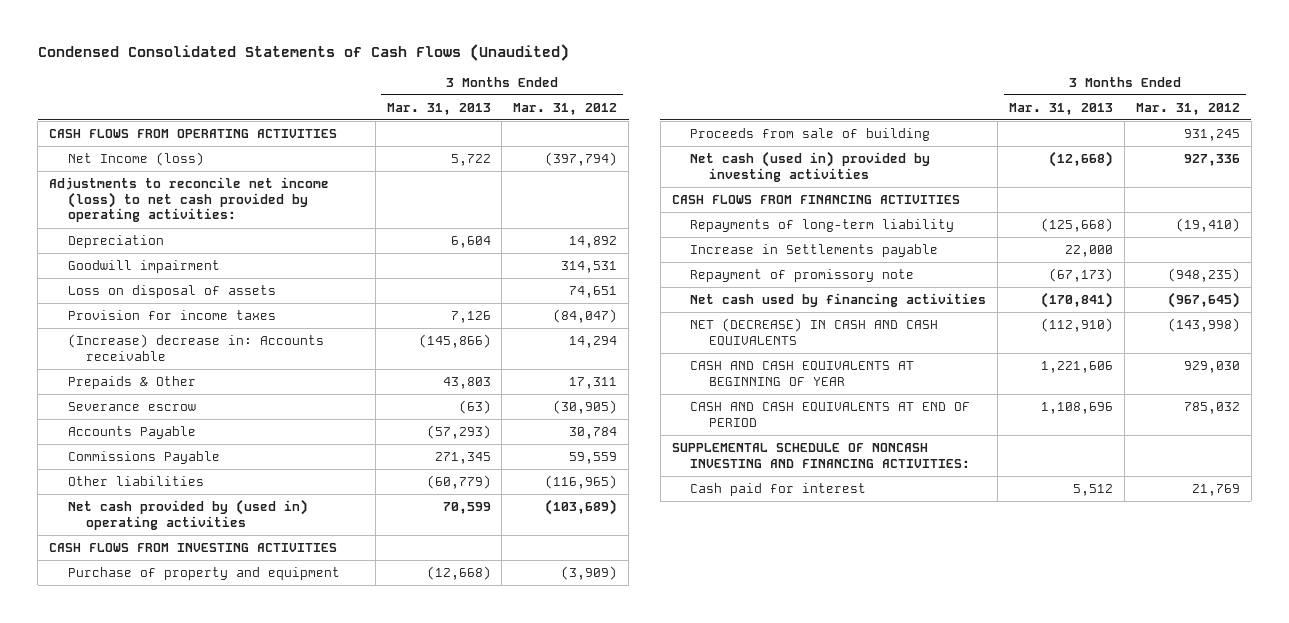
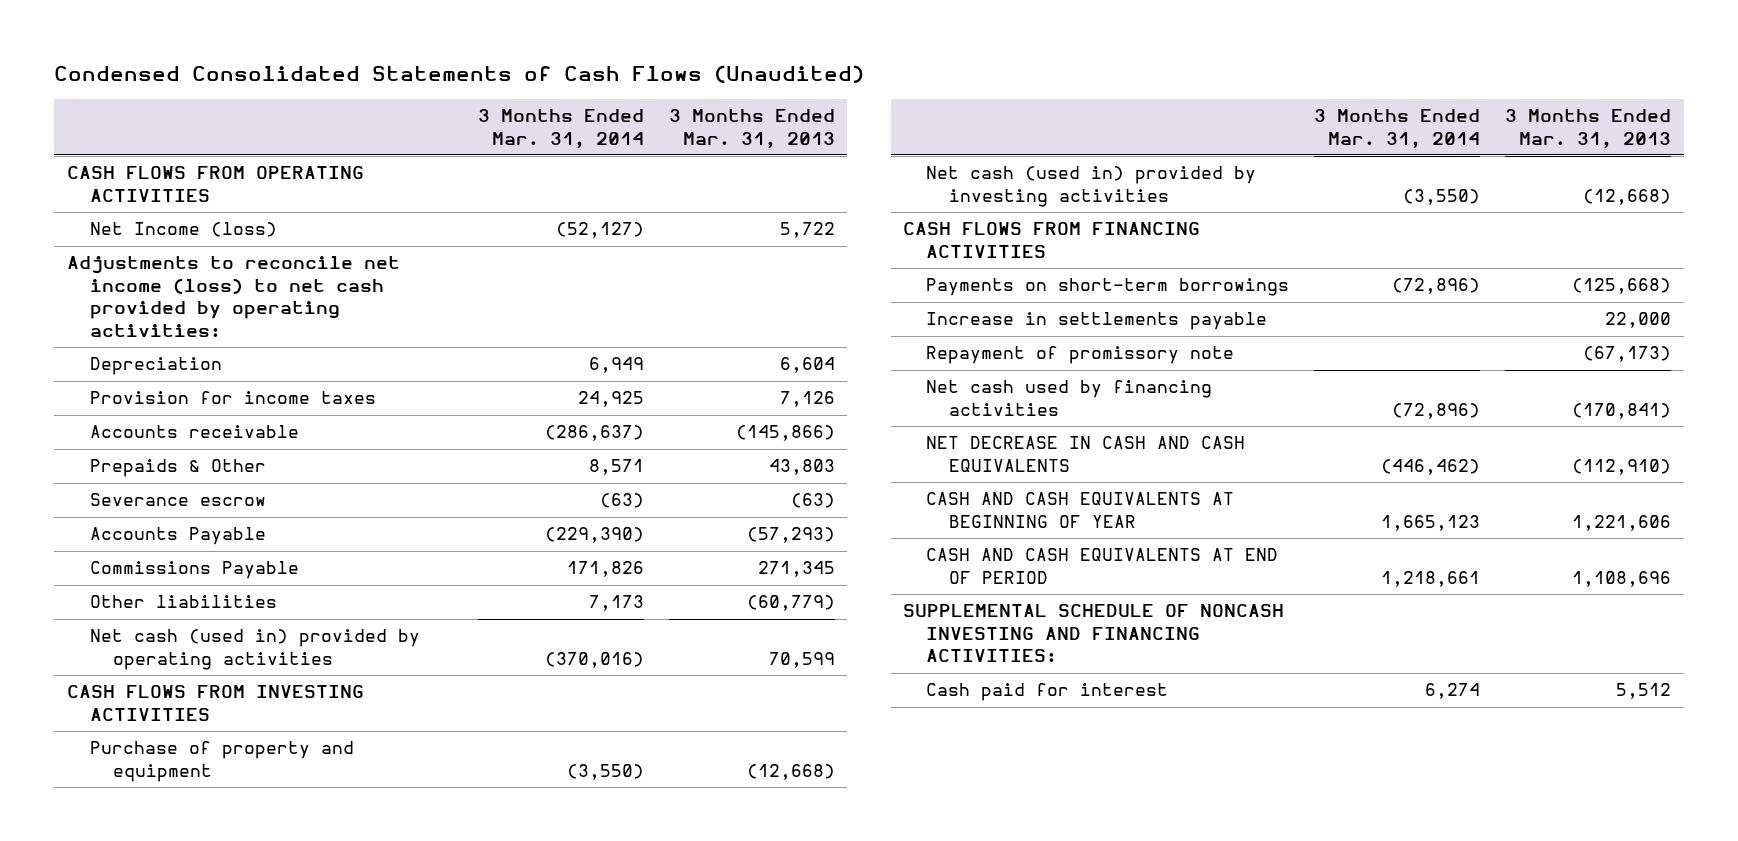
[513,102,618,115] Mar. 31, 2012 -> none
none -> [477,109,644,149] 3 Months Ended Mar. 31, 2014
[67,259,220,273] Goodwill impairment -> none
[67,284,276,298] Loss on disposal of assets -> none
[67,333,324,361] (Increase) decrease in: Accounts receivable -> [89,425,299,439] Accounts receivable
[67,498,308,530] Net cash provided by (used in) operating activities -> [89,629,420,670] Net cash (used in) provided by operating activities
[690,127,931,141] Proceeds from sale of building -> none
[690,218,955,232] Repayments of long-term liability -> [926,278,1290,297] Payments on short-term borrowings
[690,243,939,257] Increase in Settlements payable -> [926,312,1268,331] Increase in settlements payable
[690,317,939,346] NET (DECREASE) IN CASH AND CASH EQUIVALENTS -> [926,436,1246,472] NET DECREASE IN CASH AND CASH EQUIVALENTS

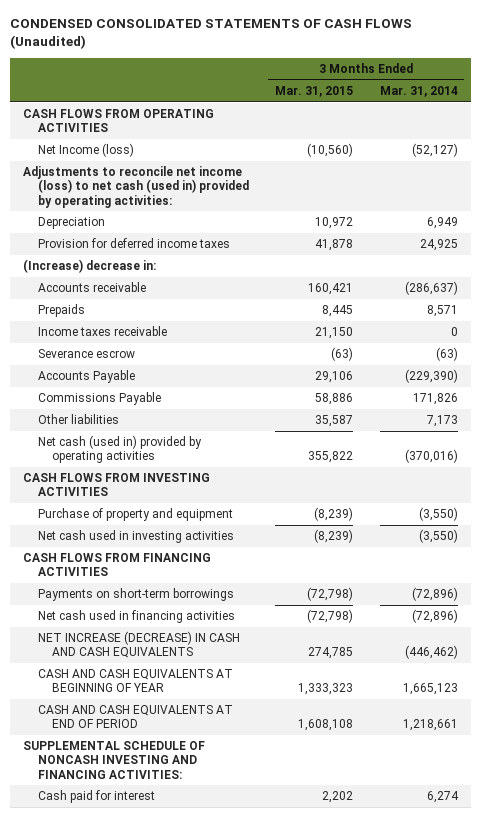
[54,65,865,84] Condensed Consolidated Statements of Cash Flows (Unaudited) -> [9,19,412,50] CONDENSED CONSOLIDATED STATEMENTS OF CASH FLOWS (Unaudited)
[668,109,835,149] 3 Months Ended Mar. 31, 2013 -> none
none -> [275,86,354,98] Mar. 31, 2015
[66,256,400,337] Adjustments to reconcile net income (loss) to net cash provided by operating activities: -> [22,166,249,208] Adjustments to reconcile net income (loss) to net cash (used in) provided by operating activities:
[89,391,376,405] Provision for income taxes -> [37,238,230,249] Provision for deferred income taxes
none -> [22,259,156,274] (Increase) decrease in:
[89,459,266,478] Prepaids & Other -> [37,304,85,318] Prepaids
none -> [37,326,167,337] Income taxes receivable
[926,166,1257,207] Net cash (used in) provided by investing activities -> [37,530,234,544] Net cash used in investing activities
[926,312,1268,331] Increase in settlements payable -> none
[926,346,1235,365] Repayment of promissory note -> none
[926,380,1213,416] Net cash used by financing activities -> [37,610,235,624] Net cash used in financing activities
[926,436,1246,472] NET DECREASE IN CASH AND CASH EQUIVALENTS -> [37,631,240,659] NET INCREASE (DECREASE) IN CASH AND CASH EQUIVALENTS

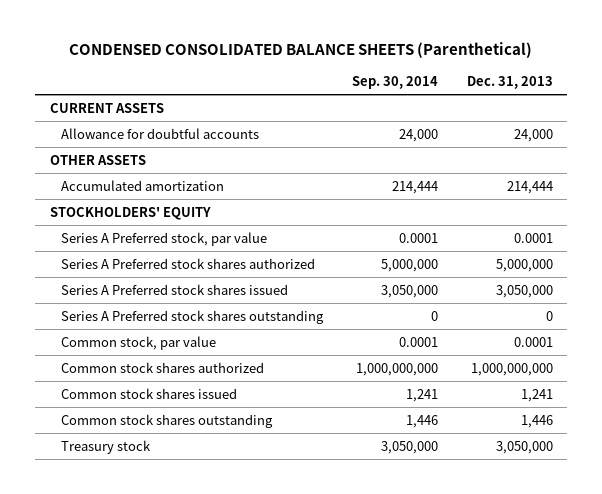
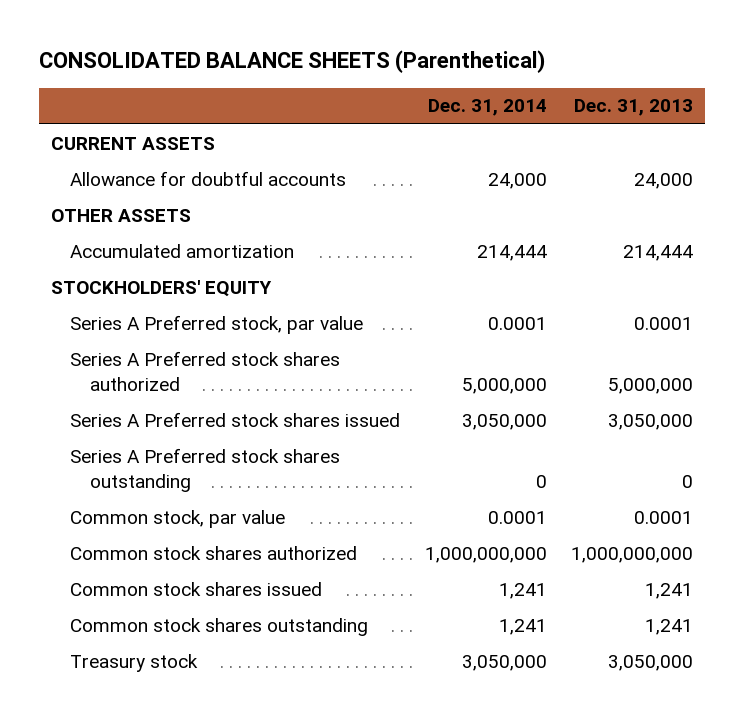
[69,42,533,59] CONDENSED CONSOLIDATED BALANCE SHEETS (Parenthetical) -> [38,50,545,74] CONSOLIDATED BALANCE SHEETS (Parenthetical)
[351,75,438,89] Sep. 30, 2014 -> none
none -> [427,99,547,117] Dec. 31, 2014
[520,414,553,428] 1,446 -> [645,618,694,635] 1,241

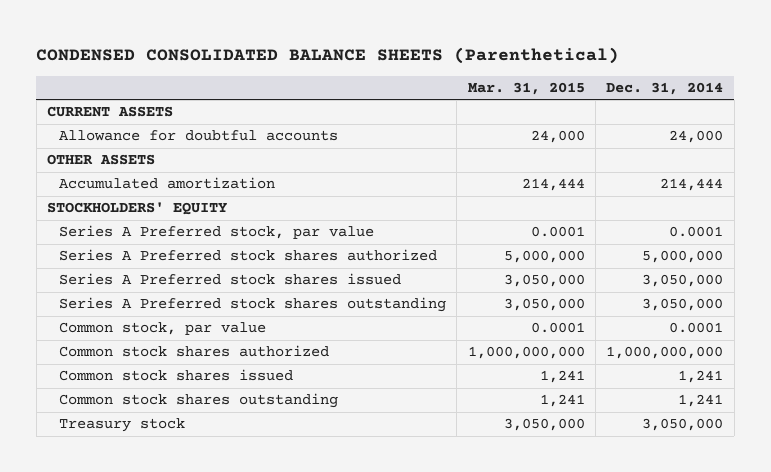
[38,50,545,74] CONSOLIDATED BALANCE SHEETS (Parenthetical) -> [36,47,620,65] CONDENSED CONSOLIDATED BALANCE SHEETS (Parenthetical)
[574,99,694,117] Dec. 31, 2013 -> none
none -> [467,82,585,96] Mar. 31, 2015
[535,474,547,488] 0 -> [642,298,724,312] 3,050,000

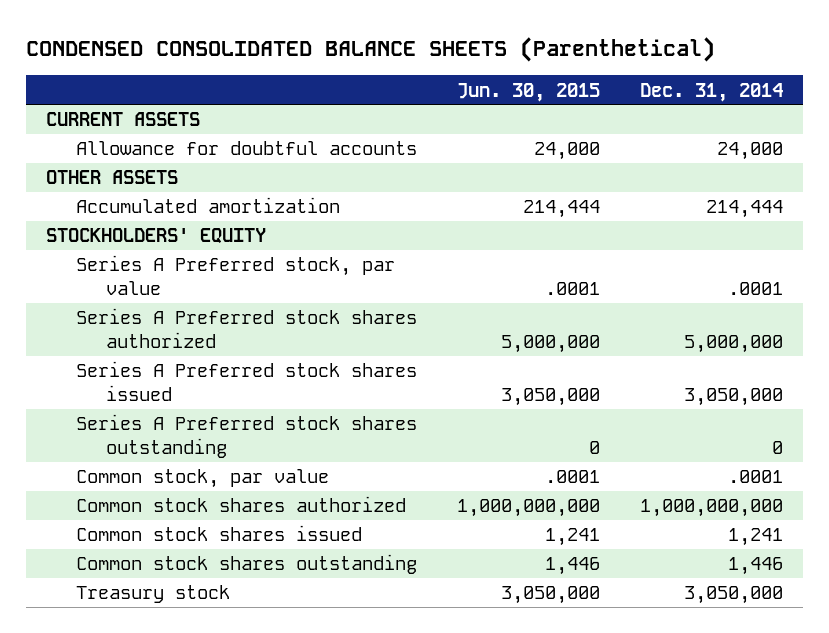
[467,82,585,96] Mar. 31, 2015 -> none
none -> [456,82,600,102] Jun. 30, 2015
[669,226,724,238] 0.0001 -> [727,282,783,296] .0001
[642,298,724,312] 3,050,000 -> [771,441,783,455] 0
[669,322,724,334] 0.0001 -> [727,470,783,484] .0001
[678,394,724,408] 1,241 -> [727,557,783,576] 1,446

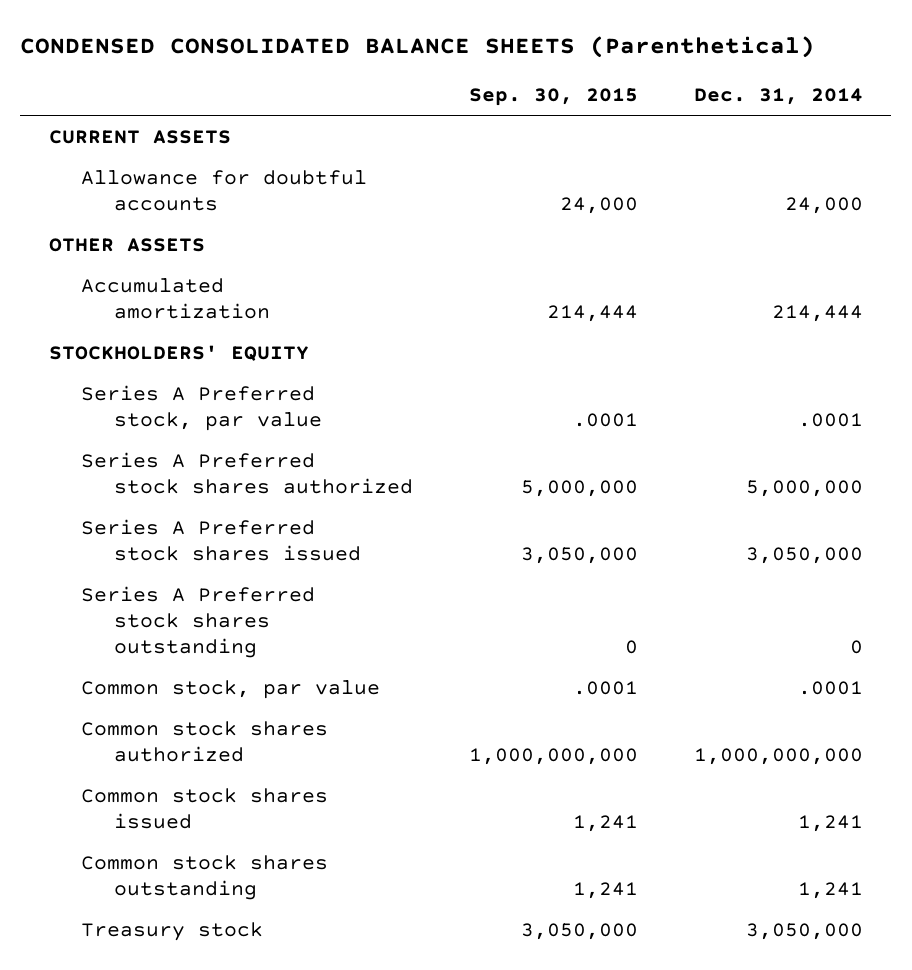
[456,82,600,102] Jun. 30, 2015 -> none
none -> [468,88,638,107] Sep. 30, 2015
[727,557,783,576] 1,446 -> [798,881,864,899] 1,241

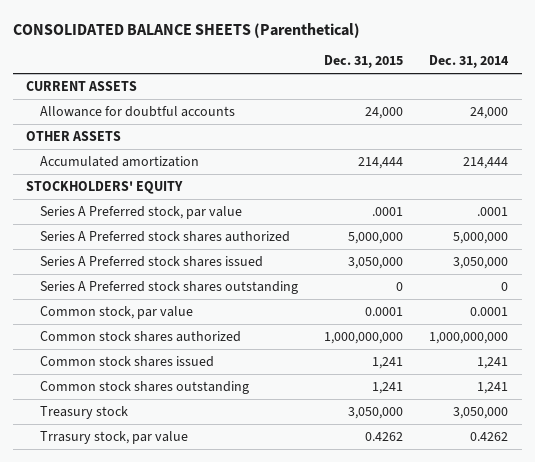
[20,36,816,59] CONDENSED CONSOLIDATED BALANCE SHEETS (Parenthetical) -> [13,22,361,38] CONSOLIDATED BALANCE SHEETS (Parenthetical)
[468,88,638,107] Sep. 30, 2015 -> none
none -> [324,55,404,69] Dec. 31, 2015
[798,680,864,695] .0001 -> [470,306,509,316] 0.0001
none -> [39,430,188,444] Trrasury stock, par value

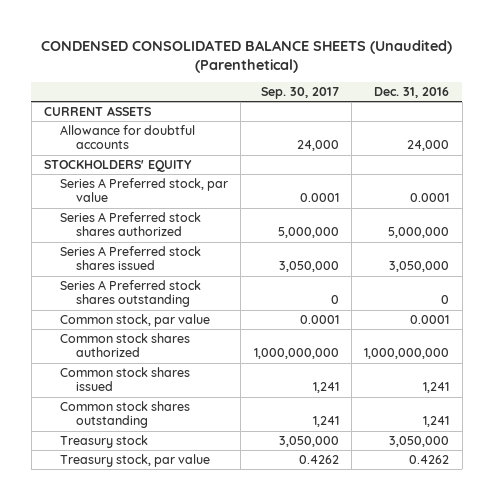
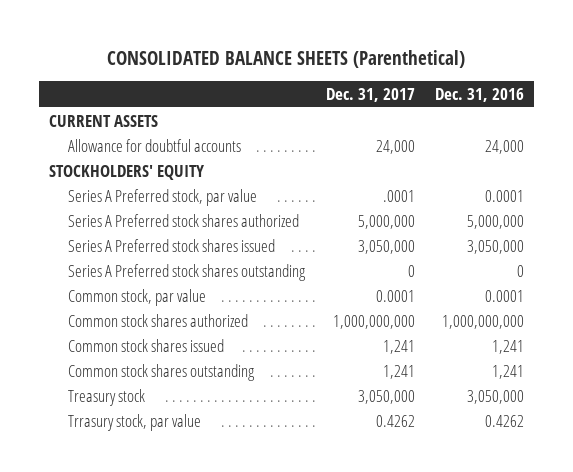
[40,39,452,73] CONDENSED CONSOLIDATED BALANCE SHEETS (Unaudited) (Parenthetical) -> [107,49,466,68] CONSOLIDATED BALANCE SHEETS (Parenthetical)
[260,87,339,100] Sep. 30, 2017 -> none
none -> [325,87,415,102] Dec. 31, 2017
[59,454,210,468] Treasury stock, par value -> [68,413,202,431] Trrasury stock, par value

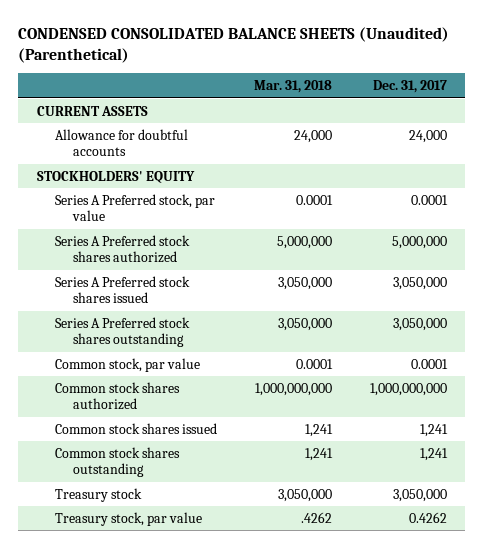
[107,49,466,68] CONSOLIDATED BALANCE SHEETS (Parenthetical) -> [18,27,450,63] CONDENSED CONSOLIDATED BALANCE SHEETS (Unaudited) (Parenthetical)
[434,87,524,102] Dec. 31, 2016 -> none
none -> [254,80,333,94] Mar. 31, 2018
[382,189,415,202] .0001 -> [410,194,448,205] 0.0001
[407,264,415,277] 0 -> [392,317,447,331] 3,050,000
[68,413,202,431] Trrasury stock, par value -> [55,511,203,526] Treasury stock, par value

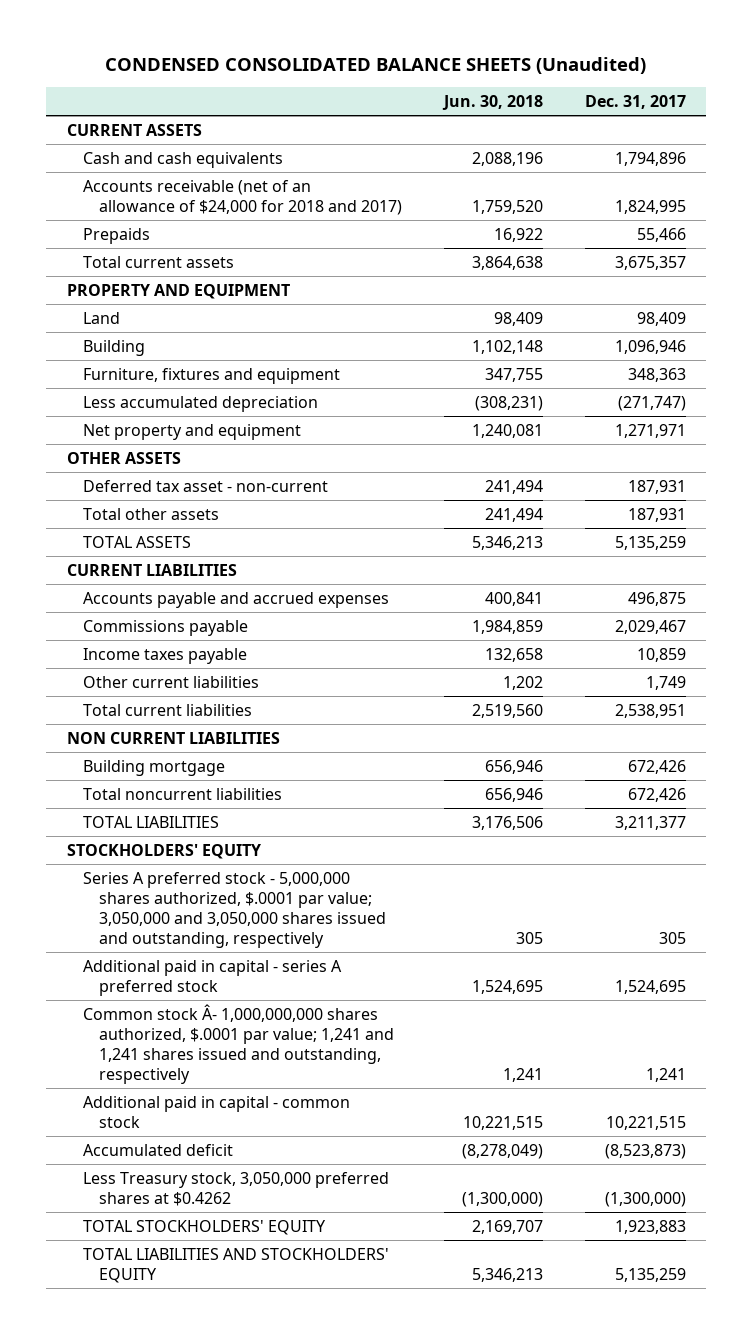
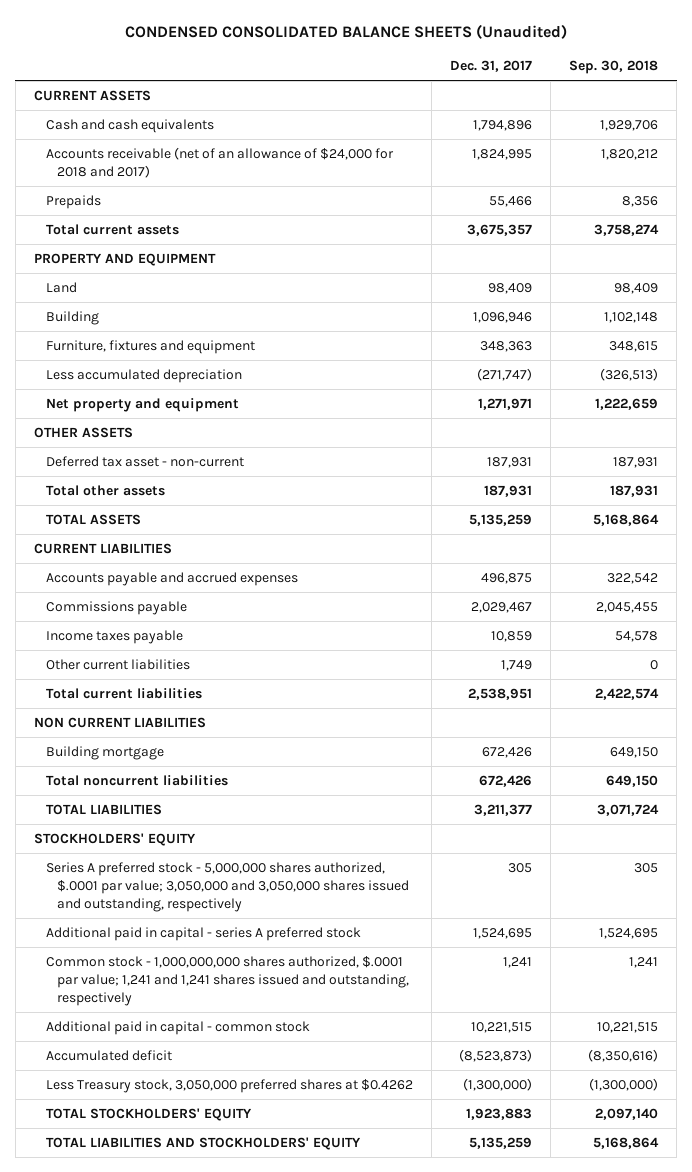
[441,94,543,110] Jun. 30, 2018 -> none
none -> [569,60,659,75] Sep. 30, 2018
[83,1003,395,1084] Common stock Â- 1,000,000,000 shares authorized, $.0001 par value; 1,241 and 1,241 shares issued and outstanding, respectively -> [45,955,410,1006] Common stock - 1,000,000,000 shares authorized, $.0001 par value; 1,241 and 1,241 shares issued and outstanding, respectively

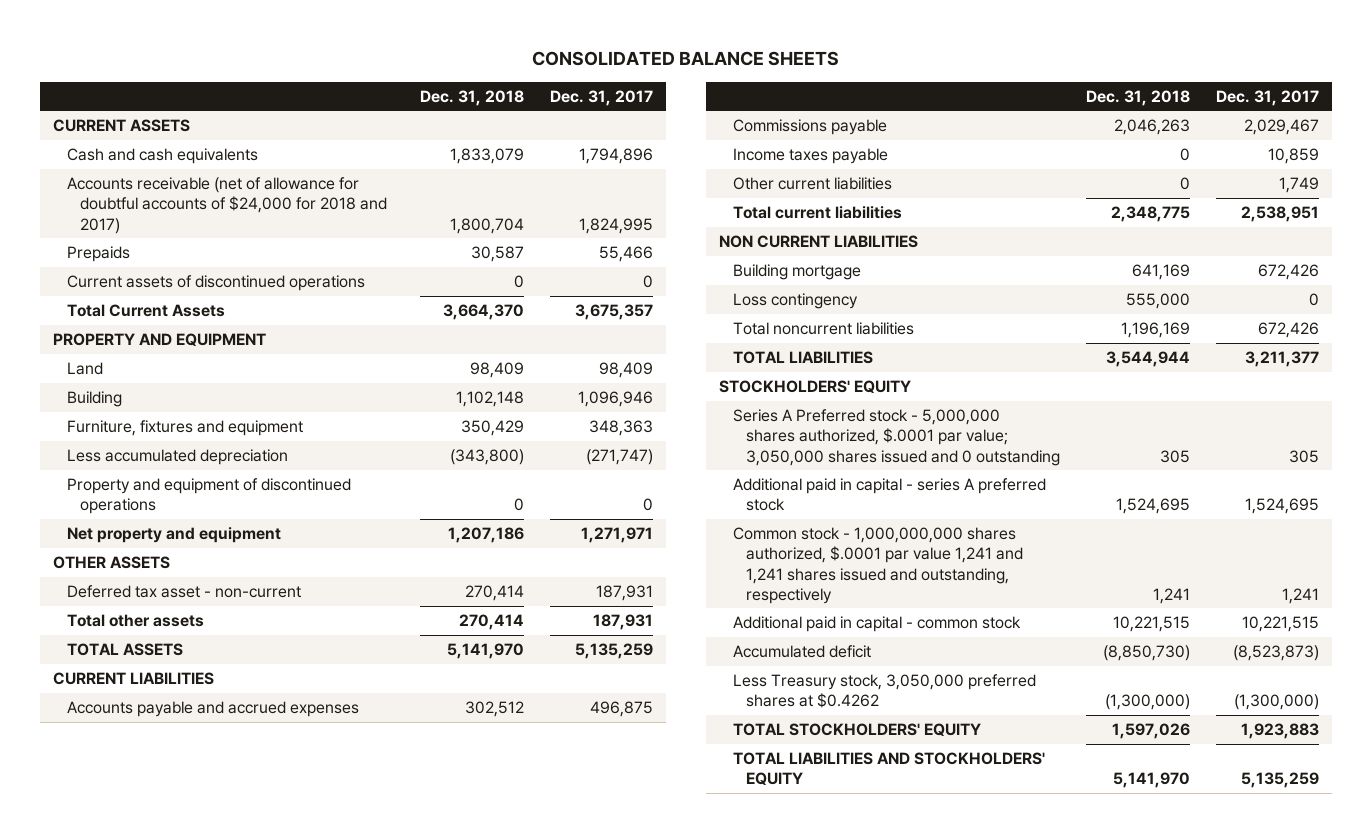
[125,24,568,40] CONDENSED CONSOLIDATED BALANCE SHEETS (Unaudited) -> [532,51,840,67] CONSOLIDATED BALANCE SHEETS
[569,60,659,75] Sep. 30, 2018 -> none
none -> [420,89,525,106] Dec. 31, 2018
[45,146,394,178] Accounts receivable (net of an allowance of $24,000 for 2018 and 2017) -> [66,177,388,234] Accounts receivable (net of allowance for doubtful accounts of $24,000 for 2018 and 2017)
none -> [66,275,365,292] Current assets of discontinued operations
[45,223,179,235] Total current assets -> [66,304,225,318] Total Current Assets
none -> [66,478,351,515] Property and equipment of discontinued operations
none -> [732,293,858,310] Loss contingency
[45,861,410,912] Series A preferred stock - 5,000,000 shares authorized, $.0001 par value; 3,050,000 and 3,050,000 shares issued and outstanding, respectively -> [732,409,1061,466] Series A Preferred stock - 5,000,000 shares authorized, $.0001 par value; 3,050,000 shares issued and 0 outstanding
[45,955,410,1006] Common stock - 1,000,000,000 shares authorized, $.0001 par value; 1,241 and 1,241 shares issued and outstanding, respectively -> [732,527,1024,604] Common stock - 1,000,000,000 shares authorized, $.0001 par value 1,241 and 1,241 shares issued and outstanding, respectively

